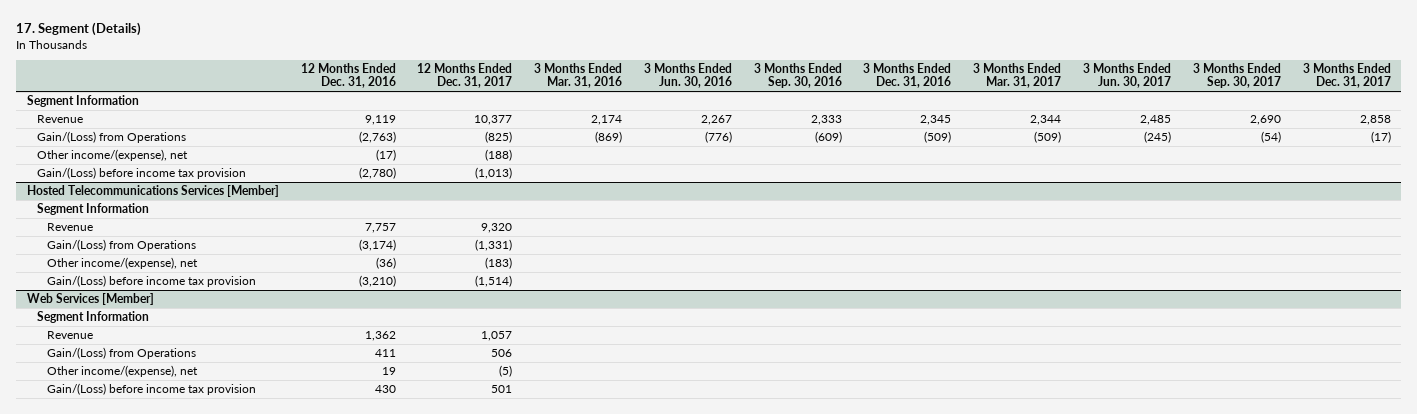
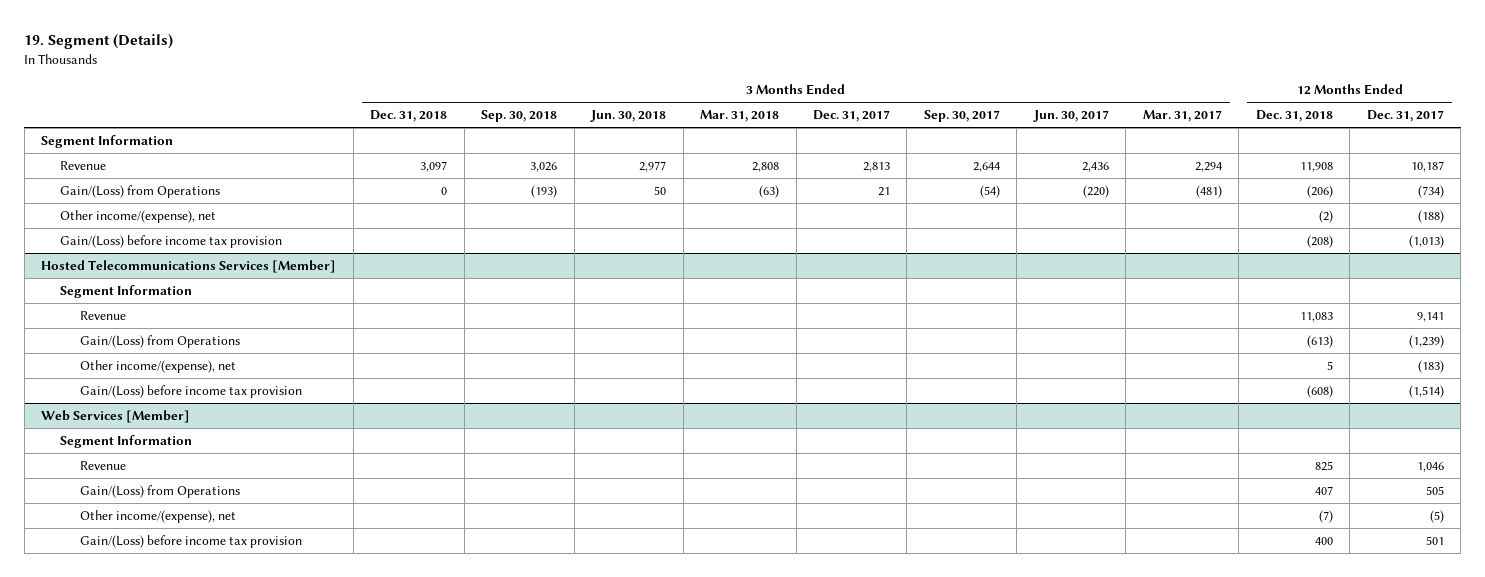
[15,22,141,37] 17. Segment (Details) -> [24,34,174,50] 19. Segment (Details)
[300,62,396,89] 12 Months Ended Dec. 31, 2016 -> none
[534,62,623,89] 3 Months Ended Mar. 31, 2016 -> none
[643,62,732,89] 3 Months Ended Jun. 30, 2016 -> none
[753,62,842,89] 3 Months Ended Sep. 30, 2016 -> none
[863,62,952,89] 3 Months Ended Dec. 31, 2016 -> none
none -> [370,110,448,123] Dec. 31, 2018
none -> [481,110,558,123] Sep. 30, 2018
none -> [590,110,667,123] Jun. 30, 2018
none -> [700,110,780,123] Mar. 31, 2018
none -> [1255,110,1333,123] Dec. 31, 2018
[474,114,513,125] 10,377 -> [1410,160,1444,172] 10,187
[1030,114,1062,125] 2,344 -> [1194,161,1222,172] 2,294
[1140,114,1172,125] 2,485 -> [1081,161,1109,172] 2,436
[1249,114,1281,125] 2,690 -> [972,161,1000,172] 2,644
[1359,114,1391,125] 2,858 -> [862,161,890,172] 2,813
[485,130,513,143] (825) -> [1417,184,1444,198] (734)
[1034,130,1062,143] (509) -> [1195,184,1222,198] (481)
[1144,130,1172,143] (245) -> [1082,184,1109,198] (220)
[1370,130,1391,143] (17) -> [877,186,890,196] 21
[481,222,513,233] 9,320 -> [1416,311,1444,322] 9,141
[475,238,513,251] (1,331) -> [1408,334,1444,348] (1,239)
[481,330,513,341] 1,057 -> [1416,461,1444,472] 1,046
[491,348,513,357] 506 -> [1425,485,1444,495] 505

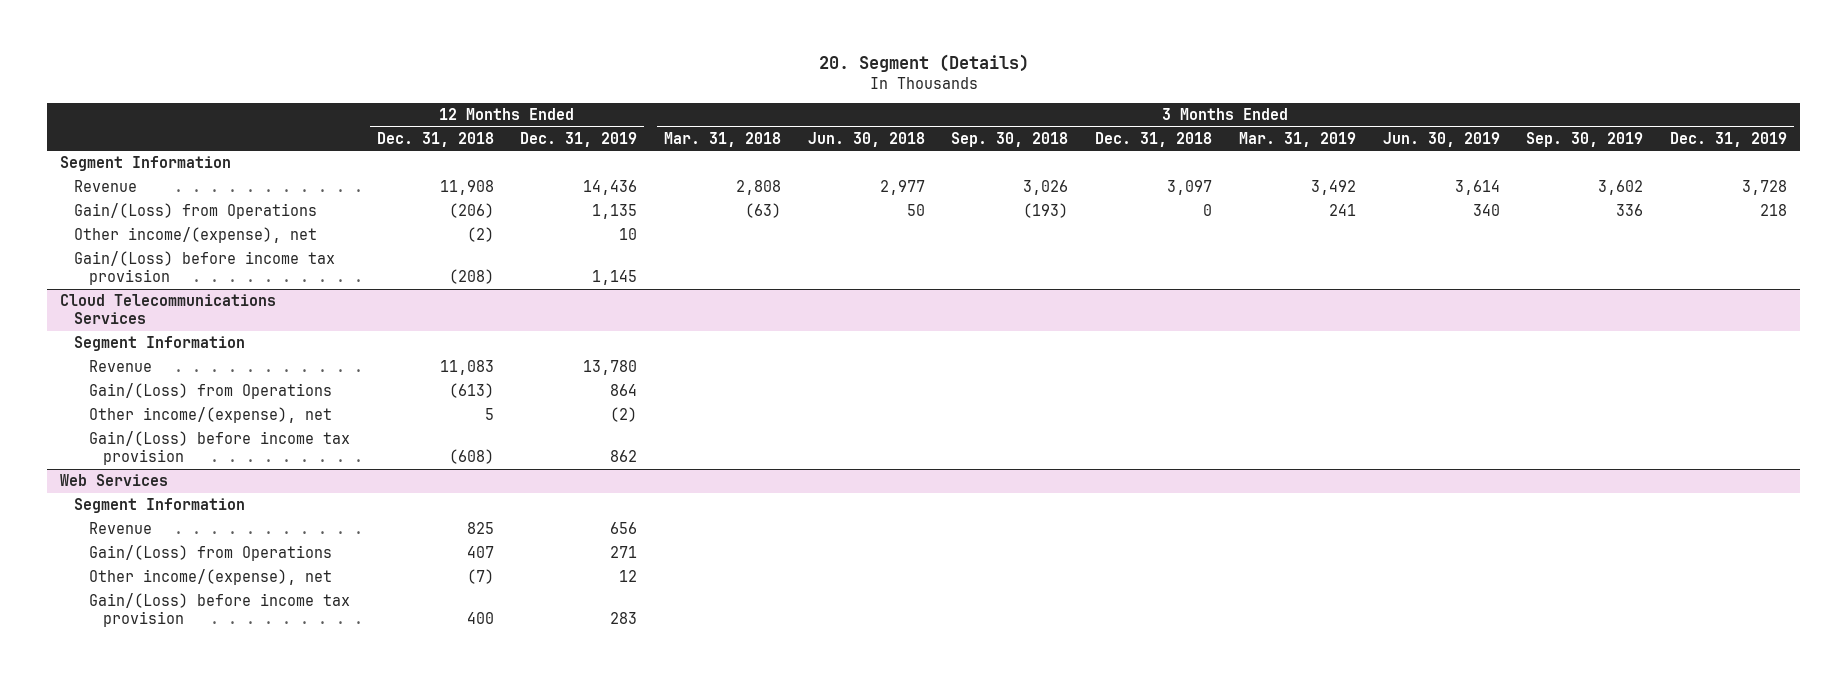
[24,34,174,50] 19. Segment (Details) -> [818,54,1029,73] 20. Segment (Details)
[812,110,890,123] Dec. 31, 2017 -> none
[923,110,1000,123] Sep. 30, 2017 -> none
[1032,110,1109,123] Jun. 30, 2017 -> none
[1142,110,1222,123] Mar. 31, 2017 -> none
[1366,110,1444,123] Dec. 31, 2017 -> none
none -> [520,131,638,147] Dec. 31, 2019
none -> [1238,131,1356,147] Mar. 31, 2019
none -> [1382,131,1500,147] Jun. 30, 2019
none -> [1526,131,1644,147] Sep. 30, 2019
none -> [1669,131,1787,147] Dec. 31, 2019
[41,259,337,273] Hosted Telecommunications Services [Member] -> none
none -> [60,294,277,325] Cloud Telecommunications Services
[41,409,191,423] Web Services [Member] -> [60,474,169,487] Web Services

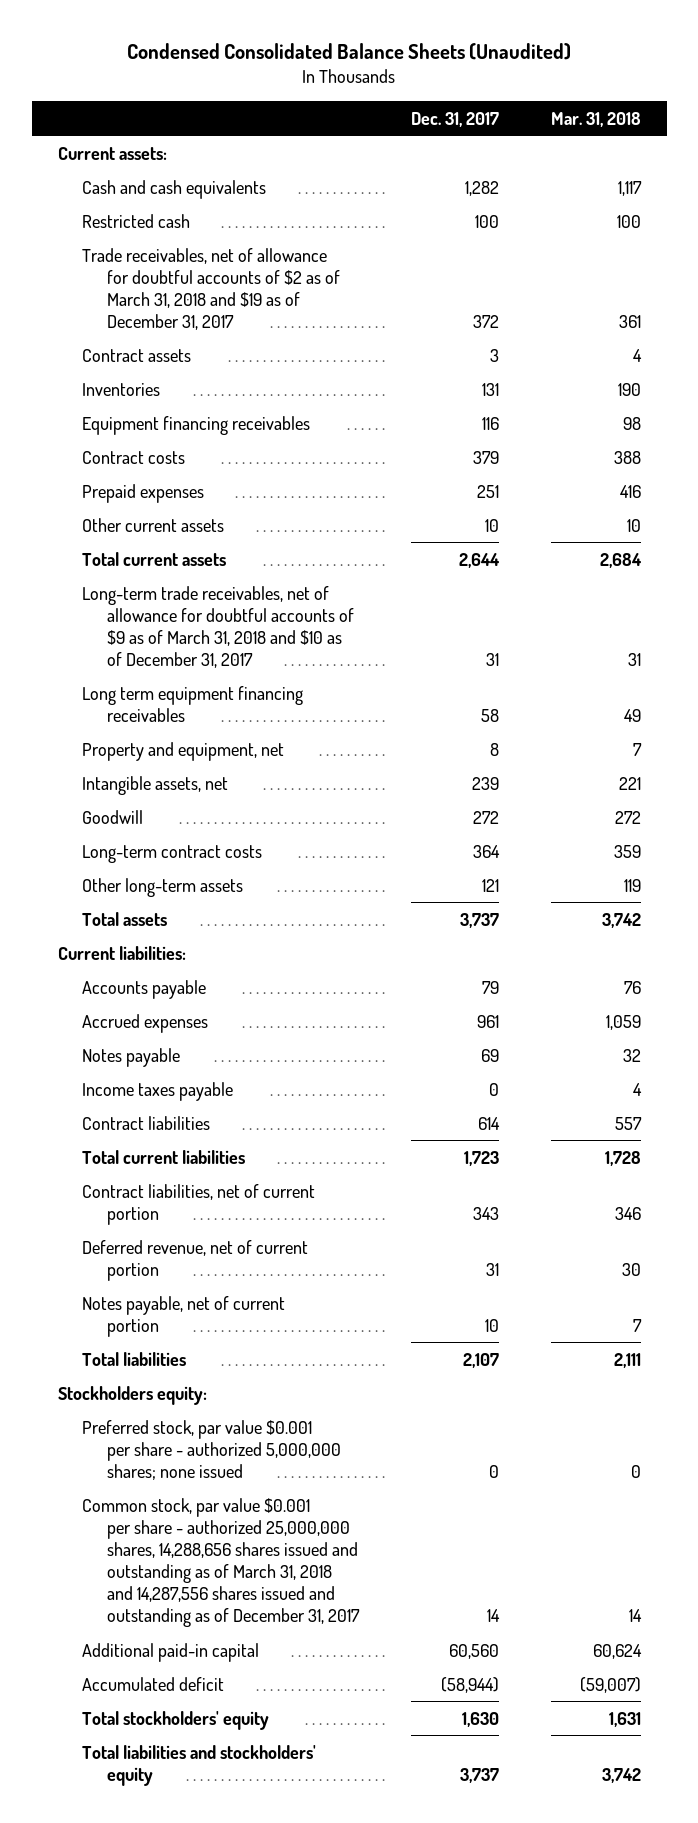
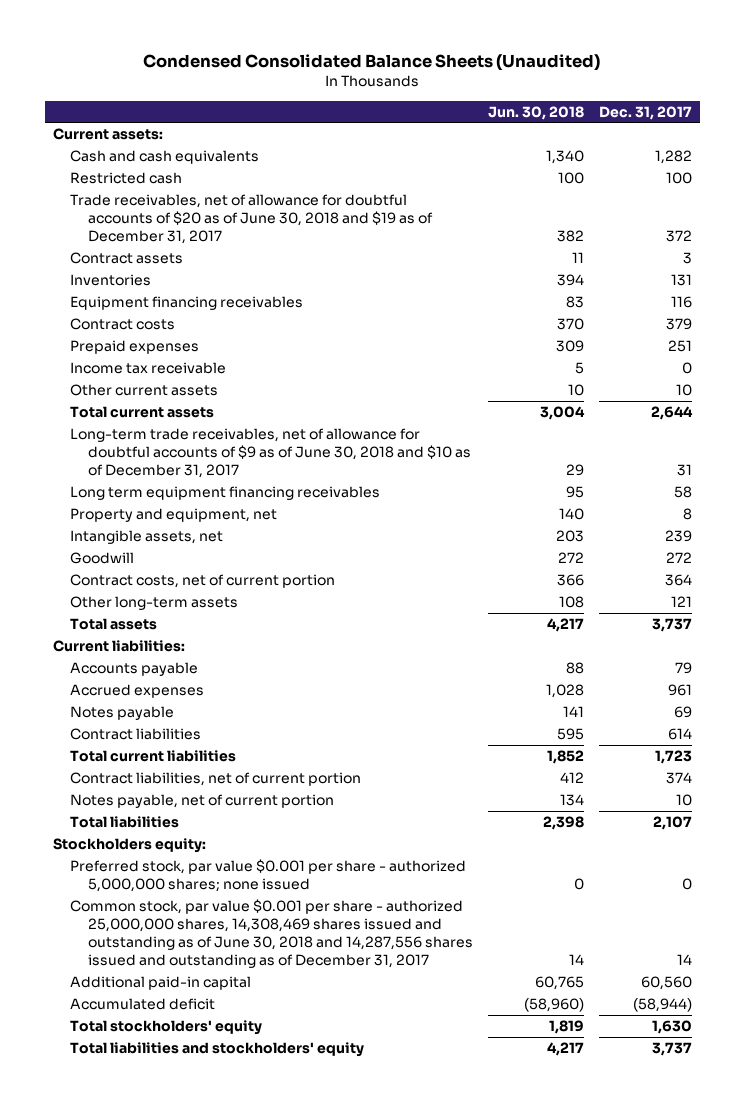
[550,111,641,127] Mar. 31, 2018 -> none
none -> [487,105,584,120] Jun. 30, 2018
[82,247,340,330] Trade receivables, net of allowance for doubtful accounts of $2 as of March 31, 2018 and $19 as of December 31, 2017 -> [70,193,433,245] Trade receivables, net of allowance for doubtful accounts of $20 as of June 30, 2018 and $19 as of December 31, 2017
none -> [70,361,227,374] Income tax receivable
[82,585,354,668] Long-term trade receivables, net of allowance for doubtful accounts of $9 as of March 31, 2018 and $10 as of December 31, 2017 -> [70,427,471,479] Long-term trade receivables, net of allowance for doubtful accounts of $9 as of June 30, 2018 and $10 as of December 31, 2017
[82,844,263,863] Long-term contract costs -> [70,573,336,588] Contract costs, net of current portion
[82,1081,234,1101] Income taxes payable -> none
[82,1239,309,1281] Deferred revenue, net of current portion -> none
[472,1206,499,1220] 343 -> [666,771,693,784] 374
[82,1497,360,1628] Common stock, par value $0.001 per share - authorized 25,000,000 shares, 14,288,656 shares issued and outstanding as of March 31, 2018 and 14,287,556 shares issued and outstanding as of December 31, 2017 -> [70,898,473,969] Common stock, par value $0.001 per share - authorized 25,000,000 shares, 14,308,469 shares issued and outstanding as of June 30, 2018 and 14,287,556 shares issued and outstanding as of December 31, 2017

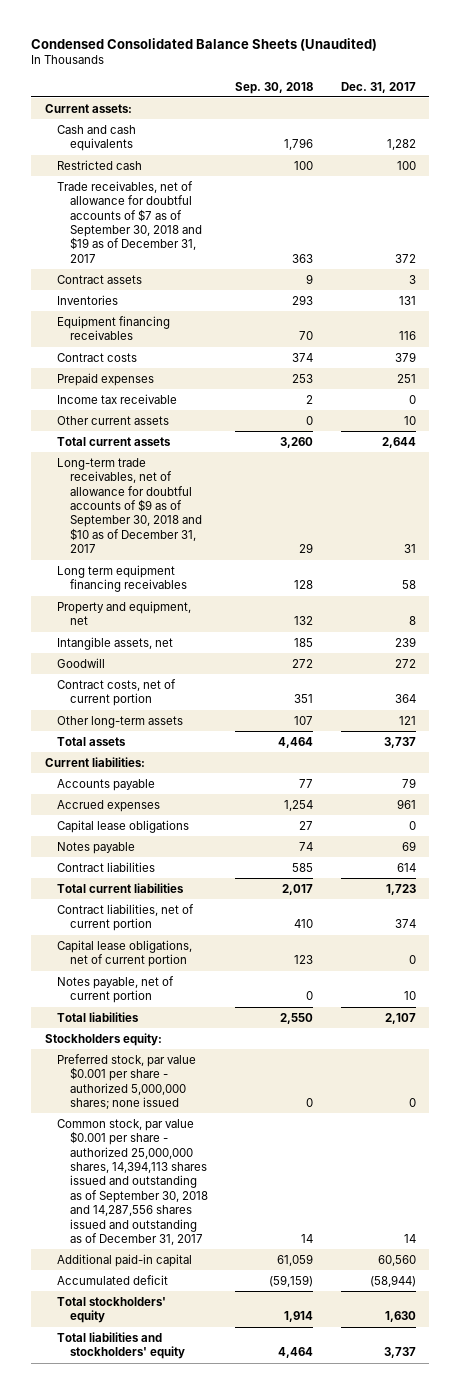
[487,105,584,120] Jun. 30, 2018 -> none
none -> [235,81,314,94] Sep. 30, 2018
[70,193,433,245] Trade receivables, net of allowance for doubtful accounts of $20 as of June 30, 2018 and $19 as of December 31, 2017 -> [57,180,202,263] Trade receivables, net of allowance for doubtful accounts of $7 as of September 30, 2018 and $19 as of December 31, 2017
[70,427,471,479] Long-term trade receivables, net of allowance for doubtful accounts of $9 as of June 30, 2018 and $10 as of December 31, 2017 -> [57,457,202,554] Long-term trade receivables, net of allowance for doubtful accounts of $9 as of September 30, 2018 and $10 as of December 31, 2017
none -> [57,819,190,833] Capital lease obligations
none -> [57,939,193,968] Capital lease obligations, net of current portion
[70,898,473,969] Common stock, par value $0.001 per share - authorized 25,000,000 shares, 14,308,469 shares issued and outstanding as of June 30, 2018 and 14,287,556 shares issued and outstanding as of December 31, 2017 -> [57,1118,208,1245] Common stock, par value $0.001 per share - authorized 25,000,000 shares, 14,394,113 shares issued and outstanding as of September 30, 2018 and 14,287,556 shares issued and outstanding as of December 31, 2017

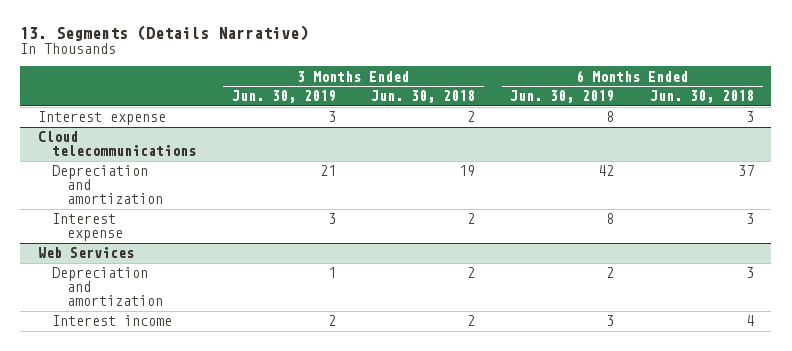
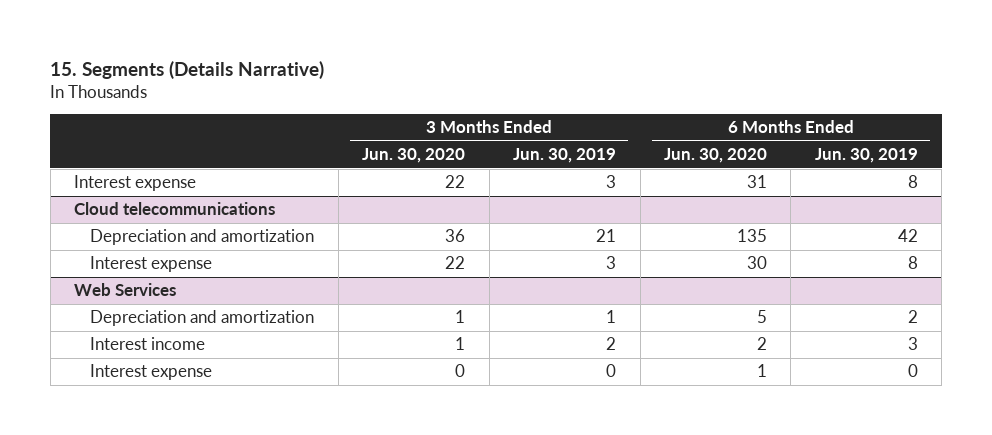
[20,24,309,41] 13. Segments (Details Narrative) -> [50,60,325,79] 15. Segments (Details Narrative)
[371,90,476,104] Jun. 30, 2018 -> none
[649,90,754,104] Jun. 30, 2018 -> none
none -> [362,148,466,164] Jun. 30, 2020
none -> [664,148,768,164] Jun. 30, 2020
none -> [90,364,213,381] Interest expense

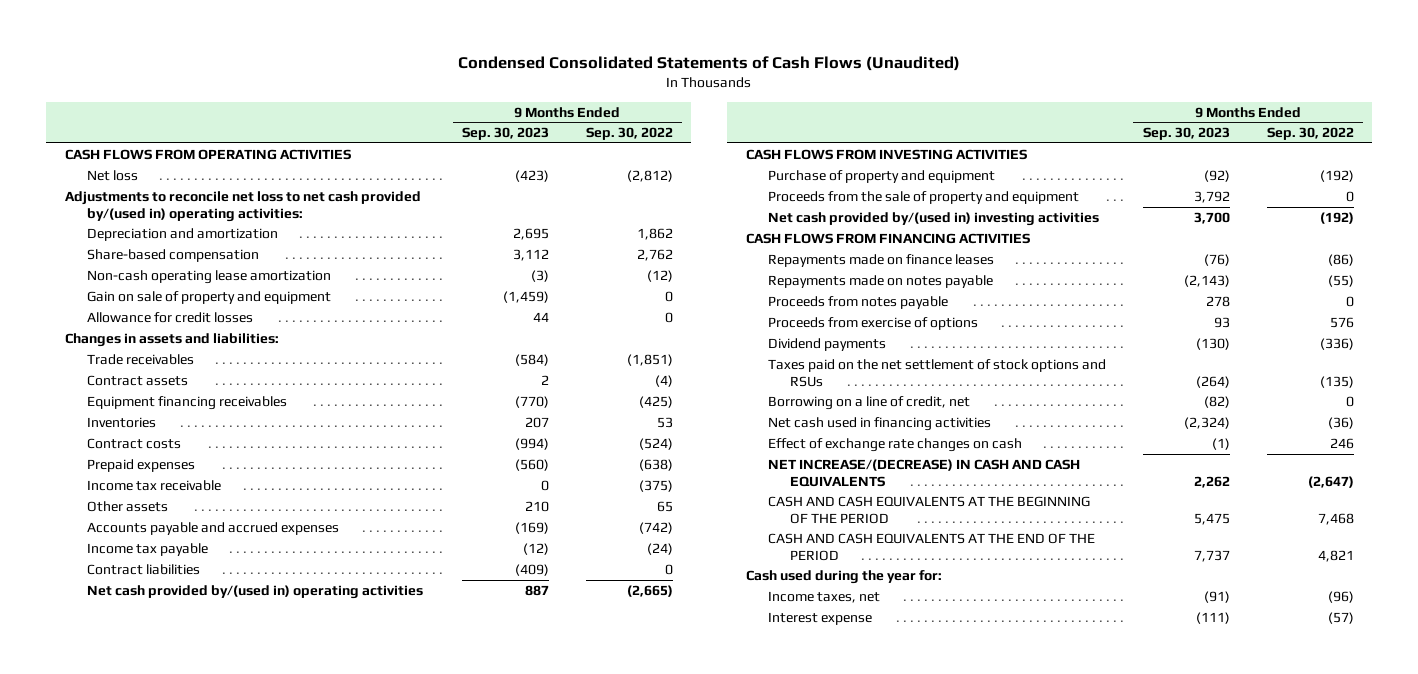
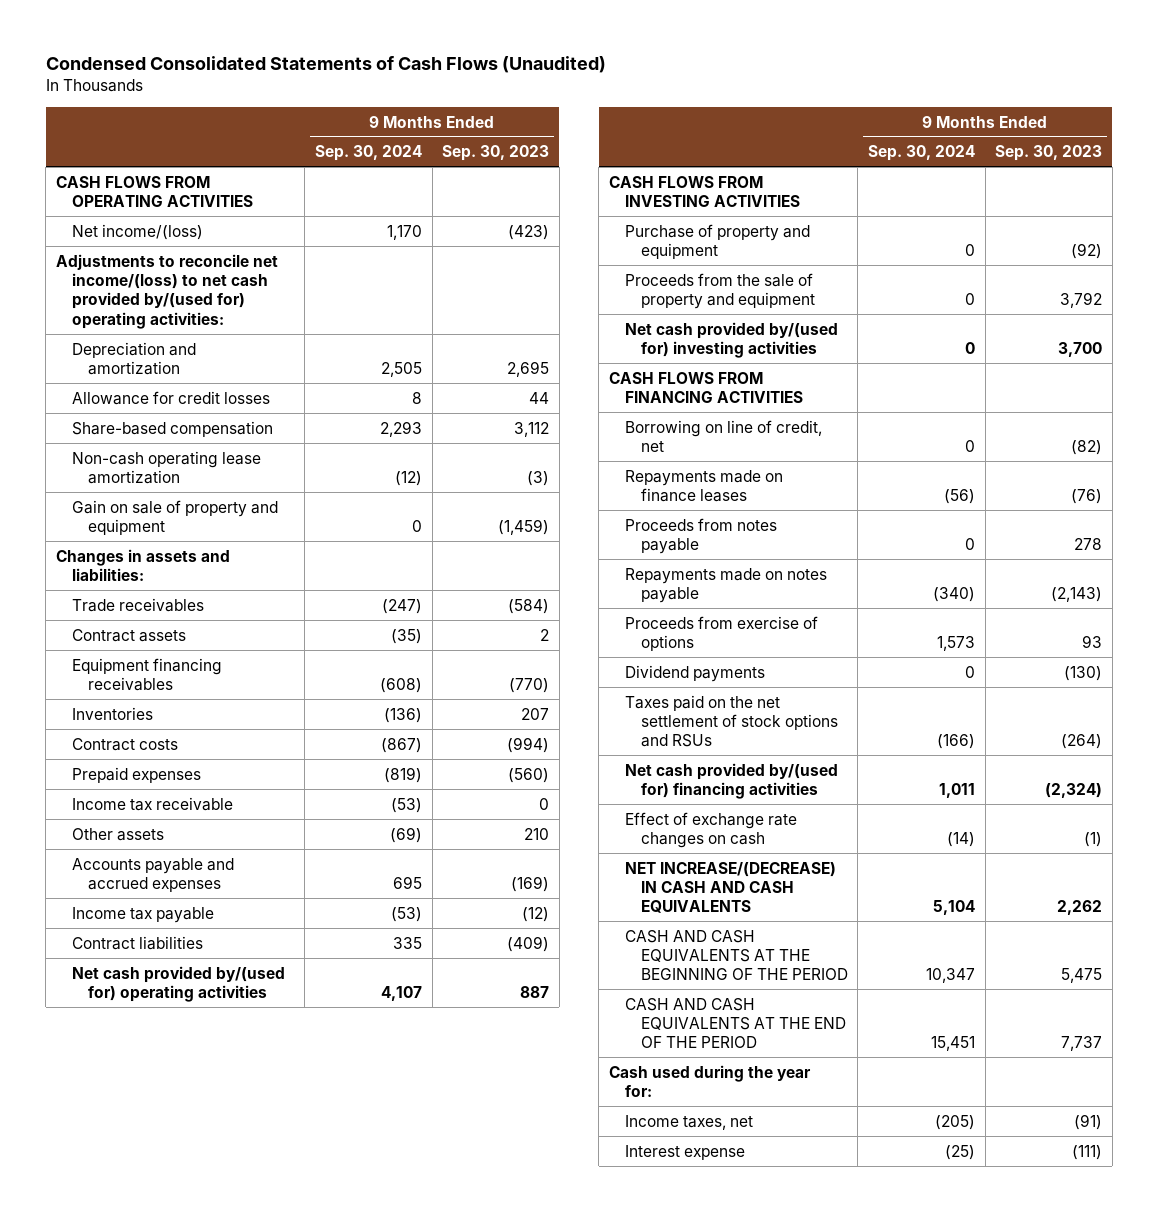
[585,127,673,141] Sep. 30, 2022 -> none
none -> [314,145,422,162] Sep. 30, 2024
[86,169,138,181] Net loss -> [71,223,203,240] Net income/(loss)
[64,190,421,222] Adjustments to reconcile net loss to net cash provided by/(used in) operating activities: -> [55,253,278,329] Adjustments to reconcile net income/(loss) to net cash provided by/(used for) operating activities:
[86,311,253,323] Allowance for credit losses -> [71,390,270,405] Allowance for credit losses
[86,584,423,599] Net cash provided by/(used in) operating activities -> [71,965,285,1002] Net cash provided by/(used for) operating activities
[767,211,1099,226] Net cash provided by/(used in) investing activities -> [624,321,838,358] Net cash provided by/(used for) investing activities
none -> [624,419,822,452] Borrowing on line of credit, net
[767,274,993,288] Repayments made on notes payable -> [624,567,827,603] Repayments made on notes payable
[767,395,970,410] Borrowing on a line of credit, net -> none
[767,416,991,431] Net cash used in financing activities -> [624,762,838,799] Net cash provided by/(used for) financing activities

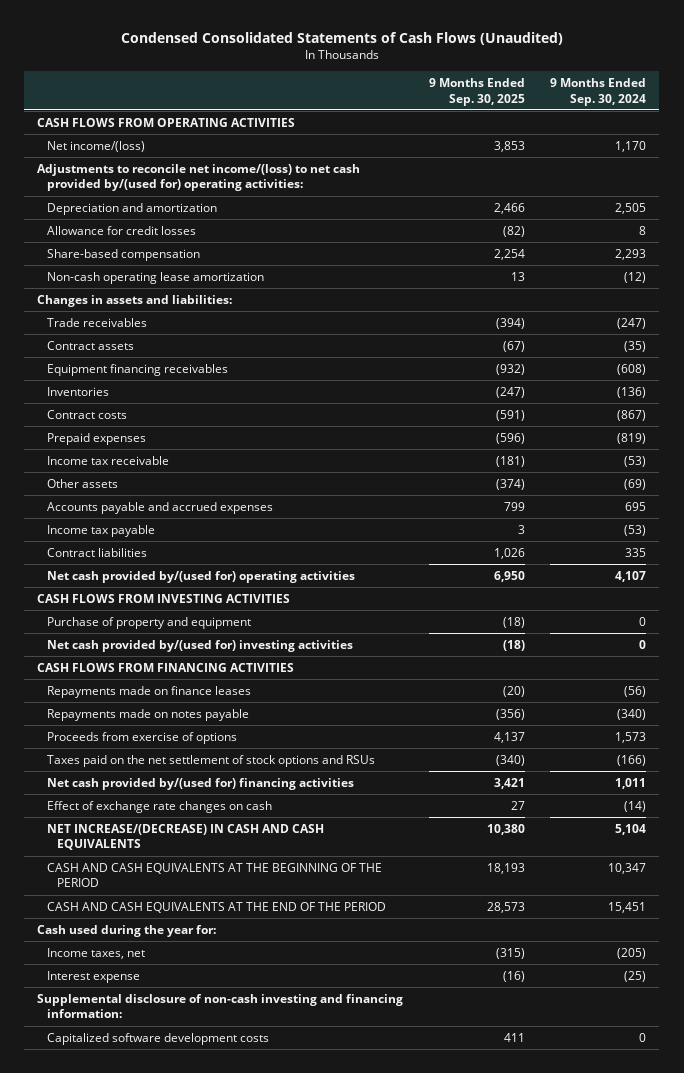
[442,145,550,162] Sep. 30, 2023 -> none
none -> [428,78,525,106] 9 Months Ended Sep. 30, 2025
[71,499,278,535] Gain on sale of property and equipment -> none
[624,272,815,309] Proceeds from the sale of property and equipment -> none
[624,419,822,452] Borrowing on line of credit, net -> none
[624,517,777,554] Proceeds from notes payable -> none
[624,664,765,682] Dividend payments -> none
none -> [37,993,404,1019] Supplemental disclosure of non-cash investing and financing information:
none -> [46,1032,269,1045] Capitalized software development costs

